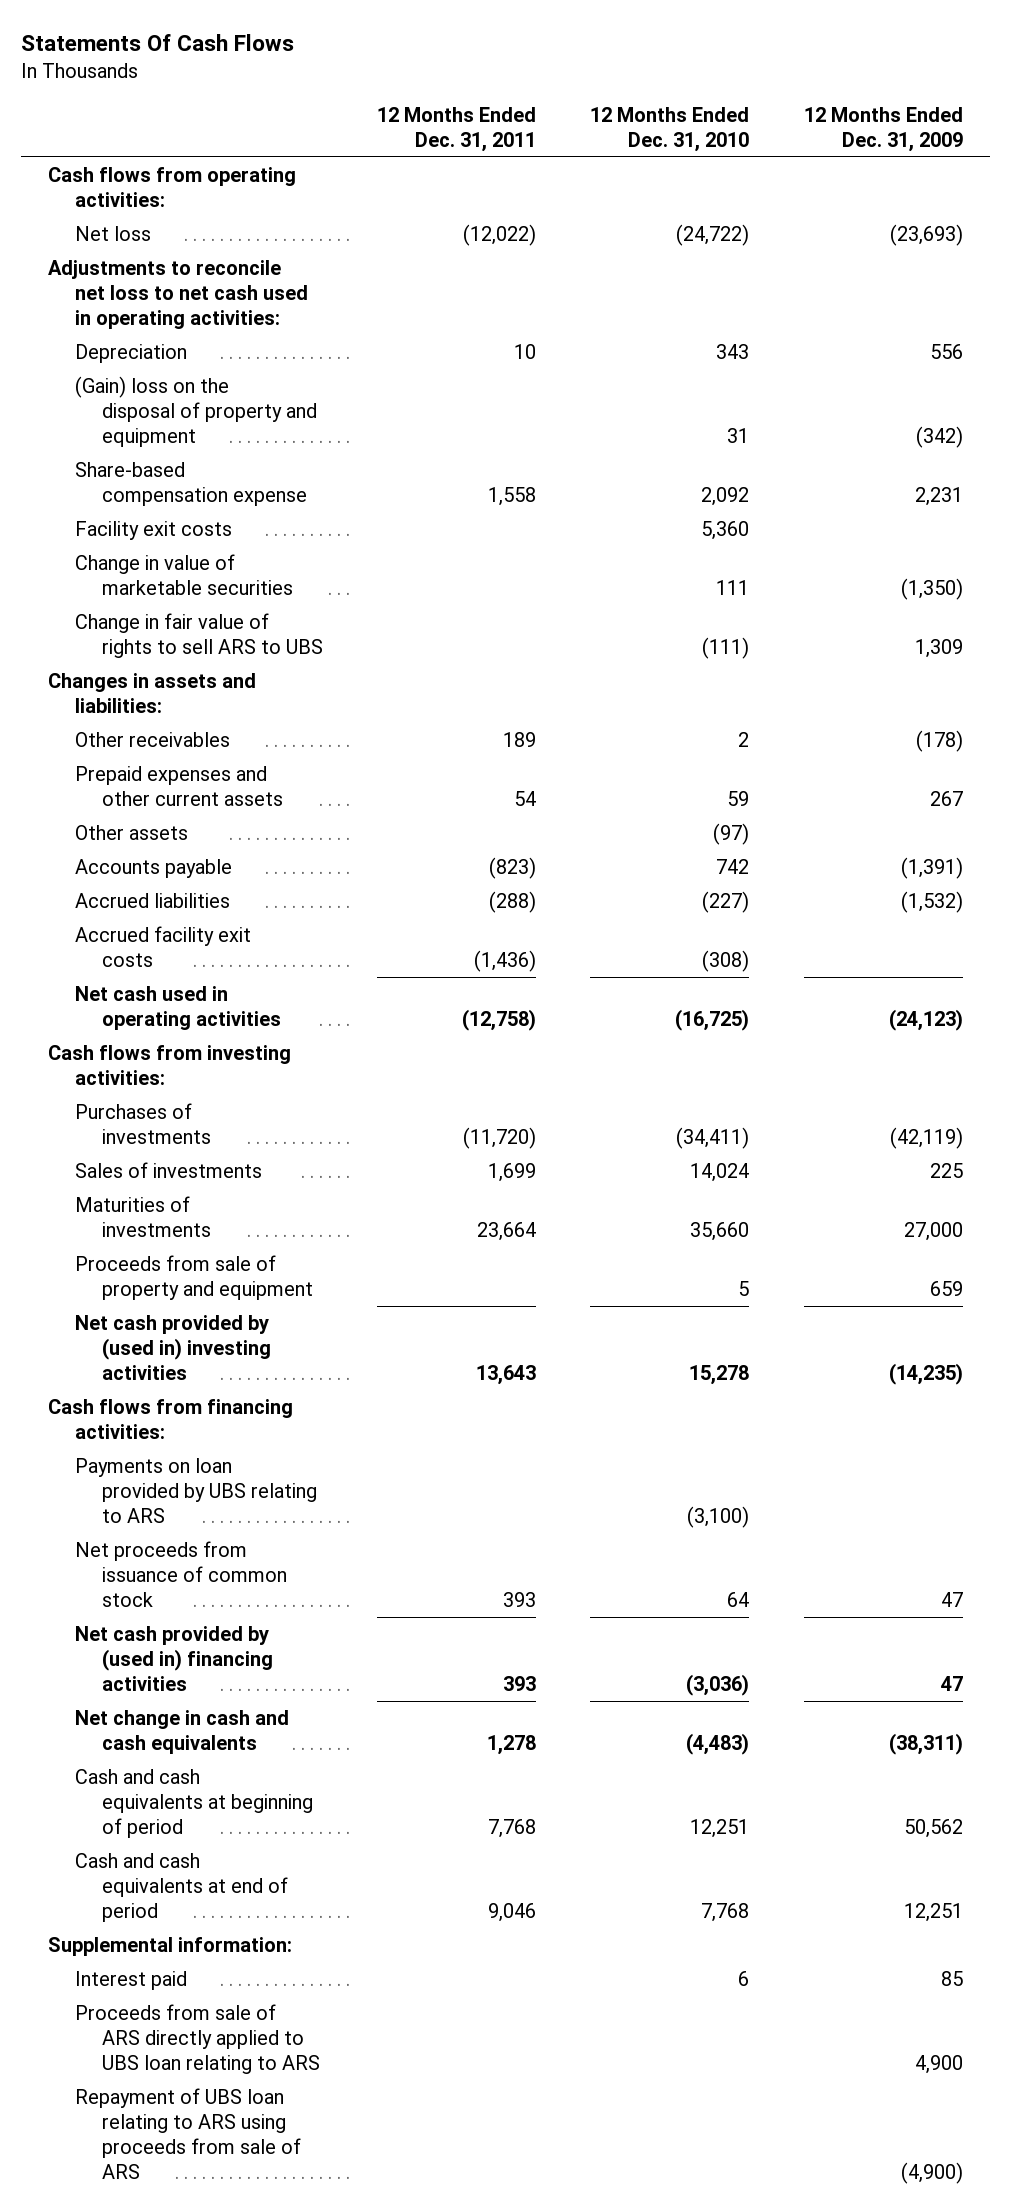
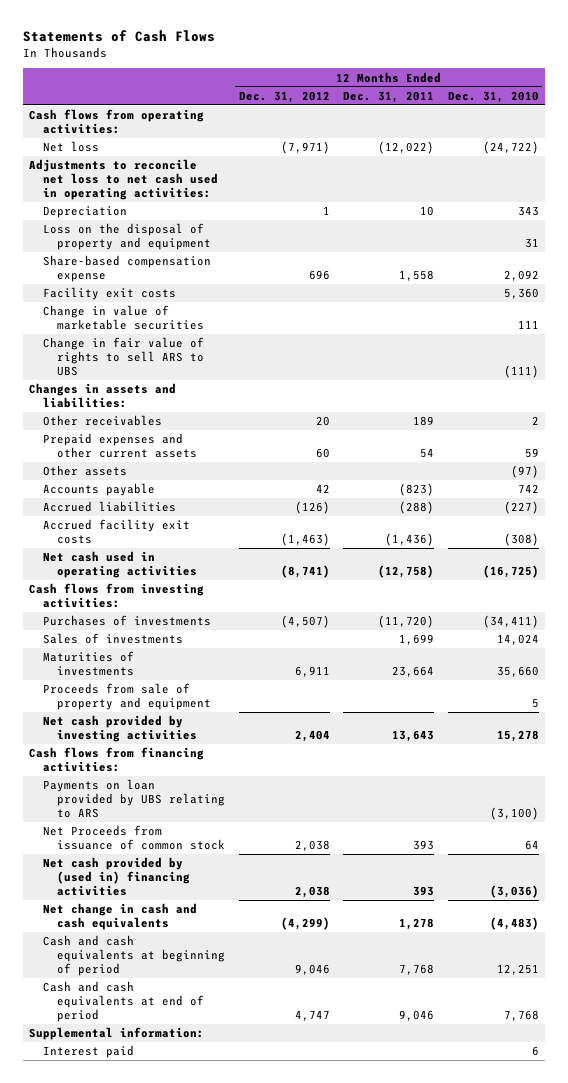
[20,34,294,52] Statements Of Cash Flows -> [22,29,215,42] Statements of Cash Flows
[803,106,963,152] 12 Months Ended Dec. 31, 2009 -> none
none -> [238,90,330,103] Dec. 31, 2012
[74,375,317,448] (Gain) loss on the disposal of property and equipment -> [43,223,212,251] Loss on the disposal of property and equipment
[74,1314,271,1381] Net cash provided by (used in) investing activities -> [43,715,198,743] Net cash provided by investing activities
[74,1540,287,1608] Net proceeds from issuance of common stock -> [43,825,226,851] Net Proceeds from issuance of common stock
[74,2003,320,2075] Proceeds from sale of ARS directly applied to UBS loan relating to ARS -> none
[74,2087,301,2180] Repayment of UBS loan relating to ARS using proceeds from sale of ARS -> none

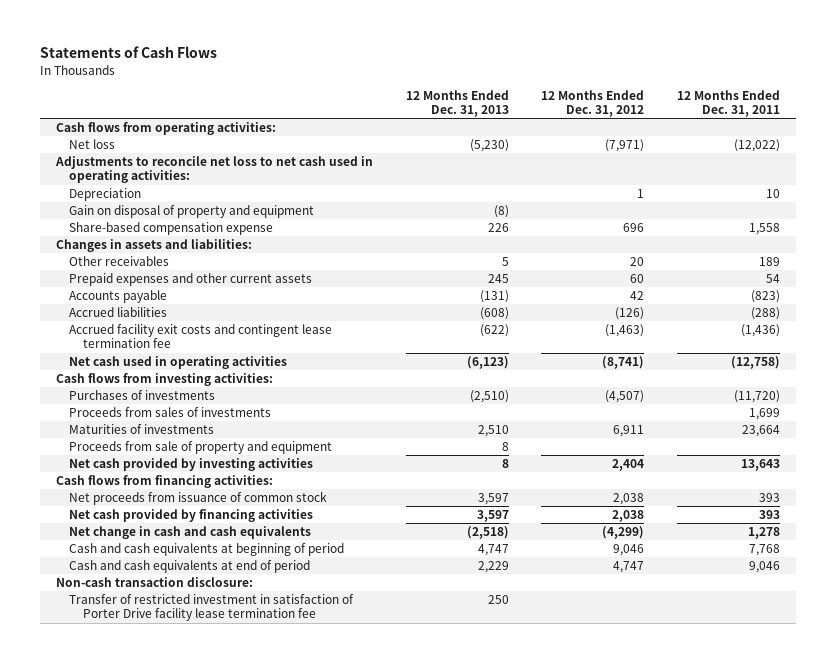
[447,90,539,103] Dec. 31, 2010 -> none
none -> [405,89,509,117] 12 Months Ended Dec. 31, 2013
[43,223,212,251] Loss on the disposal of property and equipment -> [69,205,315,219] Gain on disposal of property and equipment
[43,287,177,301] Facility exit costs -> none
[43,305,205,331] Change in value of marketable securities -> none
[43,337,205,377] Change in fair value of rights to sell ARS to UBS -> none
[43,465,128,477] Other assets -> none
[43,519,191,545] Accrued facility exit costs -> [69,324,333,349] Accrued facility exit costs and contingent lease termination fee
[43,633,184,645] Sales of investments -> [69,407,272,418] Proceeds from sales of investments
[43,779,226,819] Payments on loan provided by UBS relating to ARS -> none
[43,825,226,851] Net Proceeds from issuance of common stock -> [69,491,328,506] Net proceeds from issuance of common stock
[43,857,191,897] Net cash provided by (used in) financing activities -> [69,509,314,523] Net cash provided by financing activities
[29,1027,205,1041] Supplemental information: -> none
[43,1045,135,1059] Interest paid -> none
none -> [55,577,253,588] Non-cash transaction disclosure:
none -> [69,594,355,622] Transfer of restricted investment in satisfaction of Porter Drive facility lease termination fee

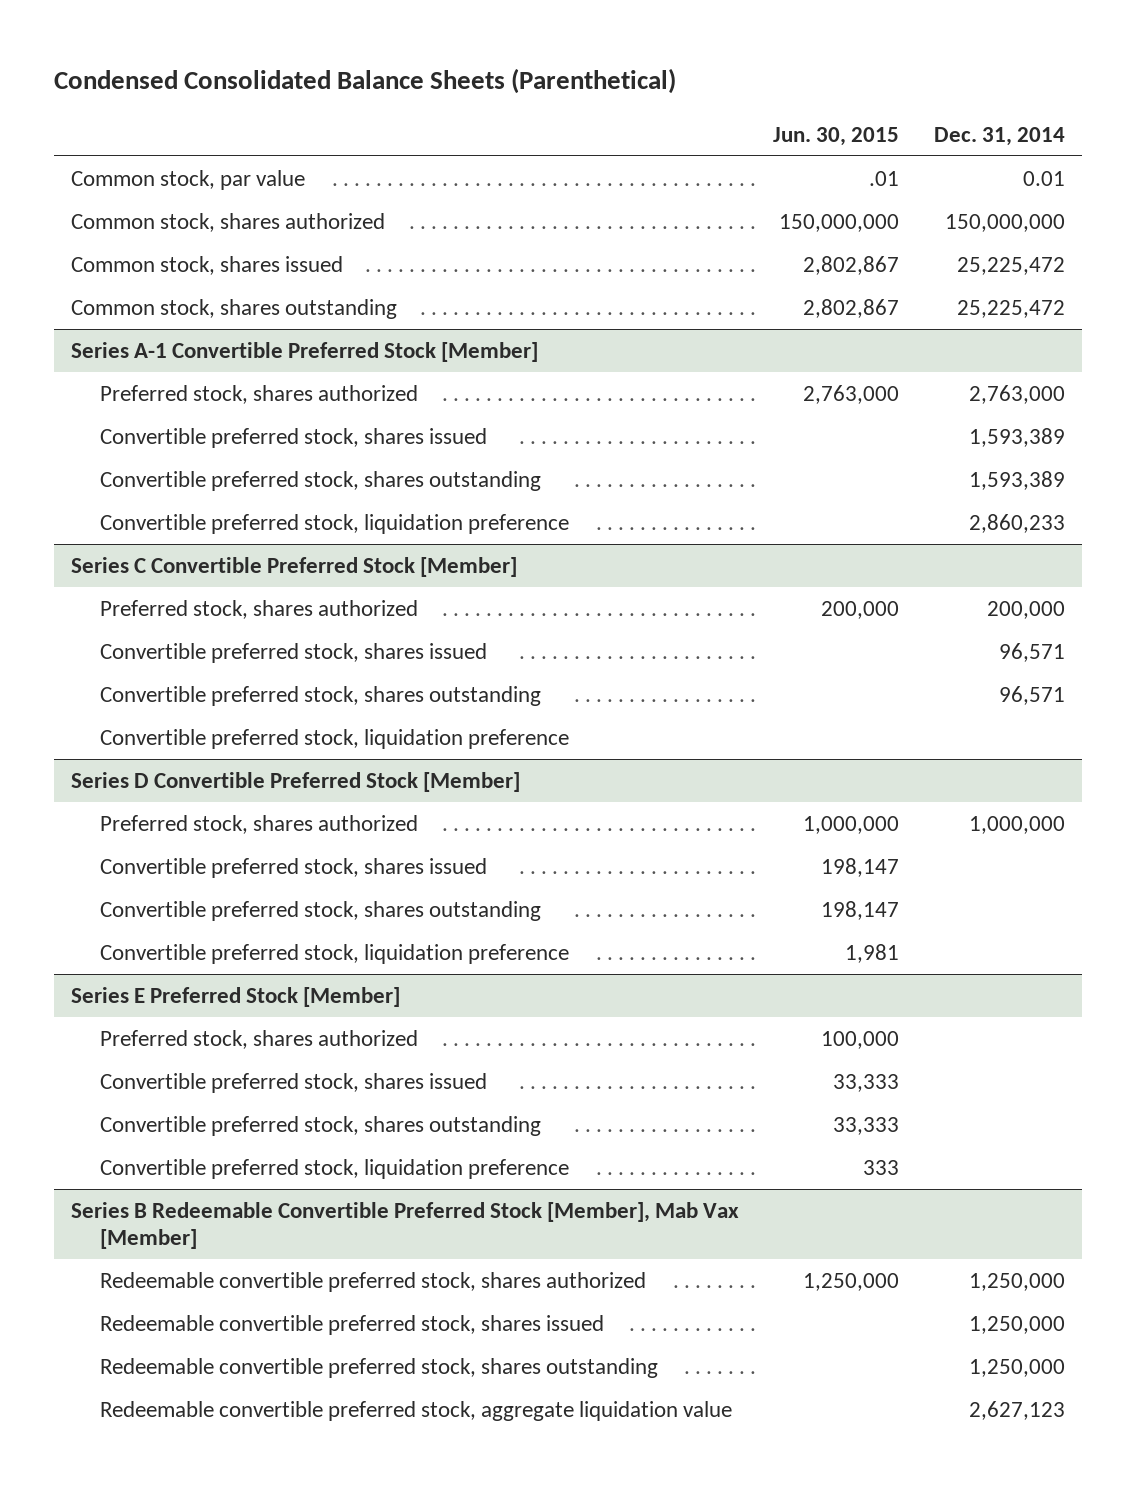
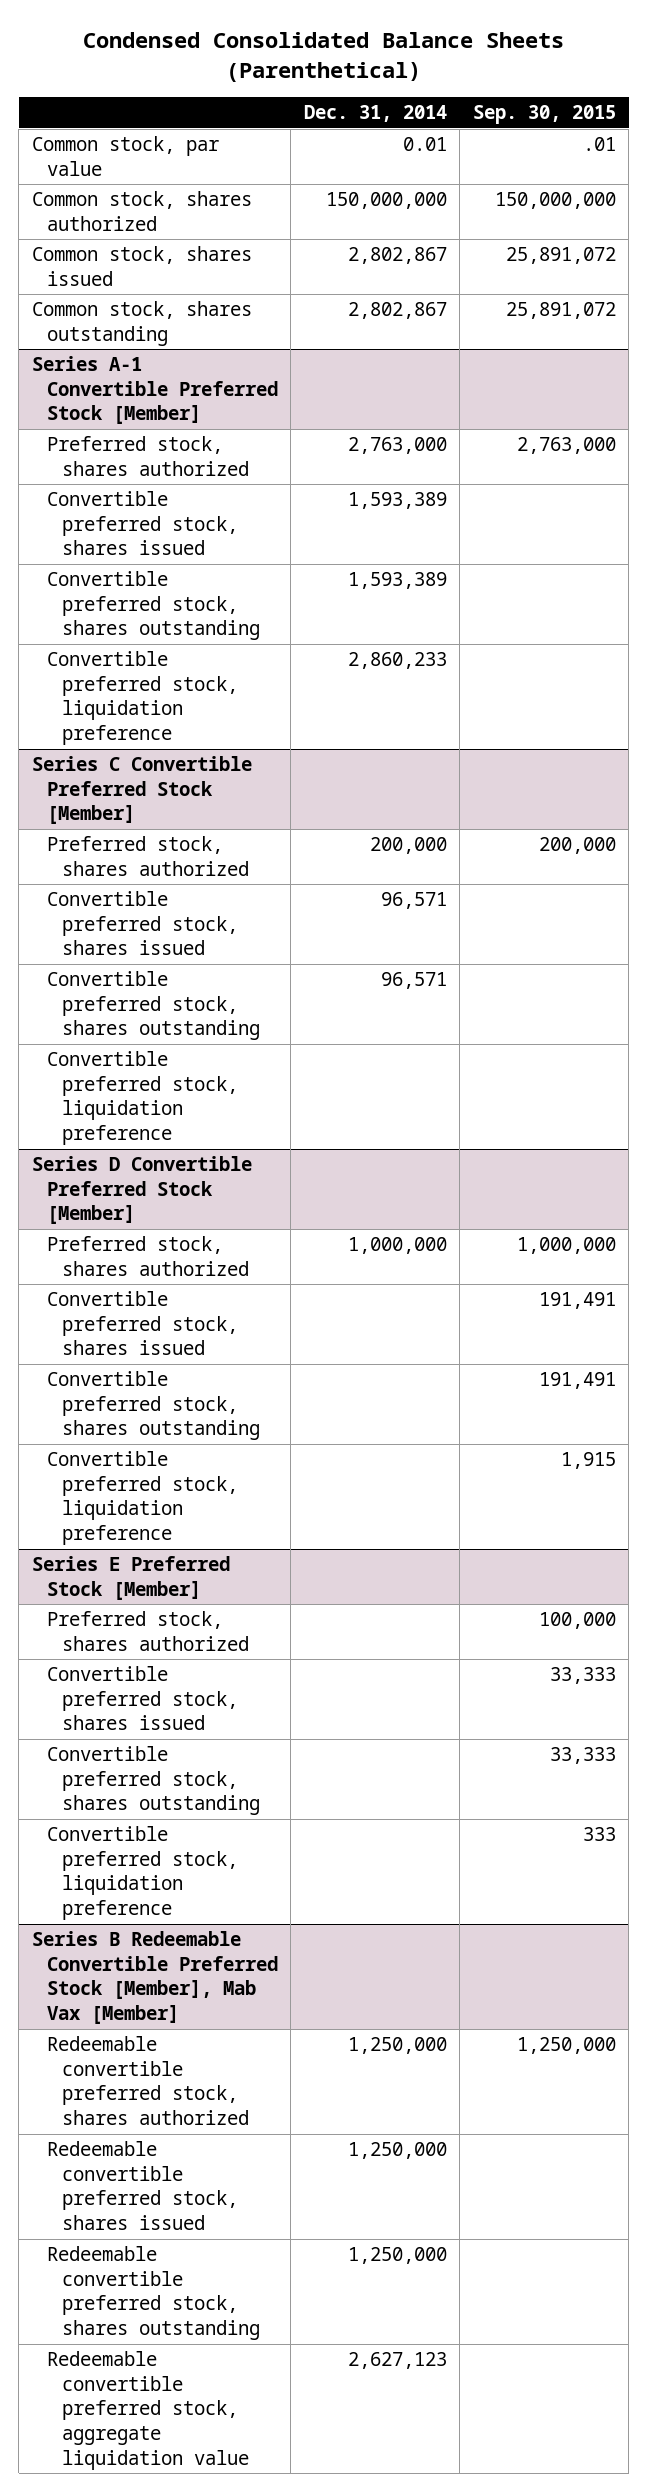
[773,126,900,146] Jun. 30, 2015 -> none
none -> [472,104,616,124] Sep. 30, 2015
[956,257,1065,276] 25,225,472 -> [347,247,447,265] 2,802,867
[956,300,1065,319] 25,225,472 -> [347,302,447,320] 2,802,867

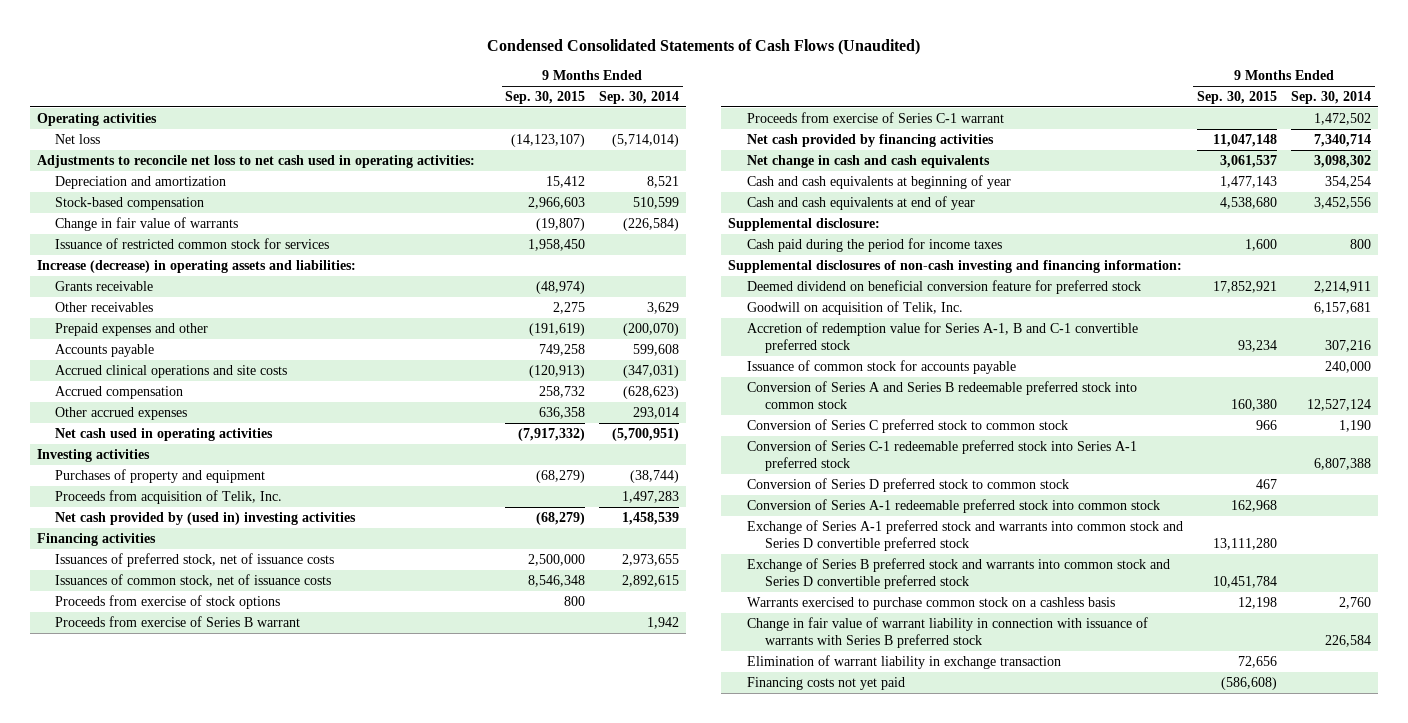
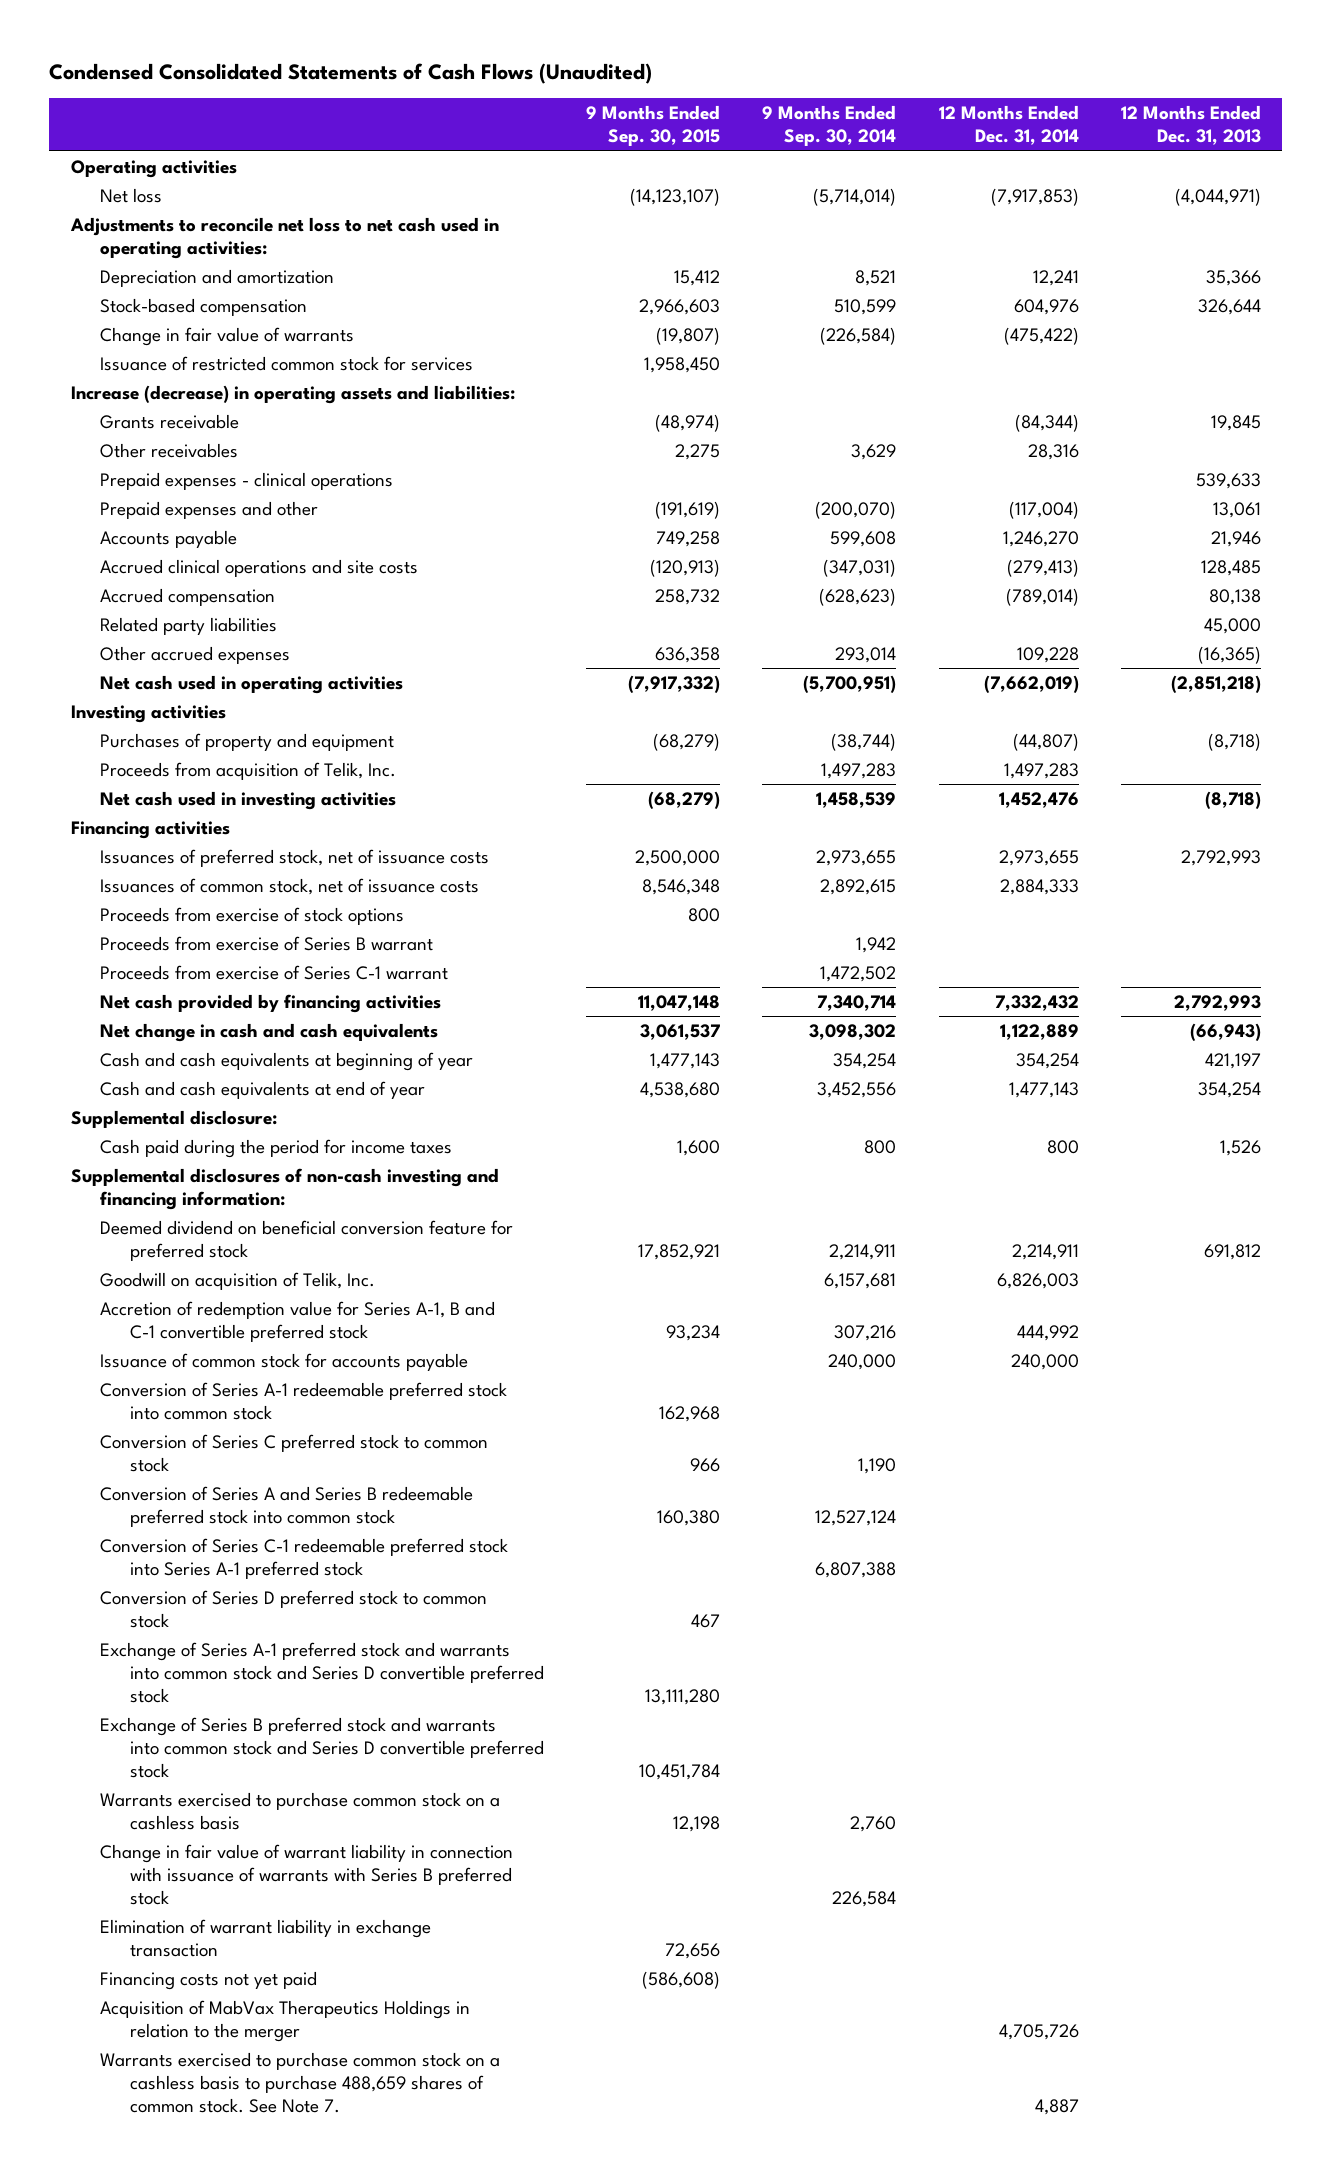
none -> [938,105,1079,146] 12 Months Ended Dec. 31, 2014
none -> [1120,105,1261,146] 12 Months Ended Dec. 31, 2013
none -> [100,471,394,490] Prepaid expenses - clinical operations
none -> [100,616,278,635] Related party liabilities
[55,511,357,525] Net cash provided by (used in) investing activities -> [100,790,397,810] Net cash used in investing activities
[746,498,1160,513] Conversion of Series A-1 redeemable preferred stock into common stock -> [100,1381,508,1420] Conversion of Series A-1 redeemable preferred stock into common stock
[746,380,1137,410] Conversion of Series A and Series B redeemable preferred stock into common stock -> [100,1485,474,1527] Conversion of Series A and Series B redeemable preferred stock into common stock
none -> [100,1999,471,2042] Acquisition of MabVax Therapeutics Holdings in relation to the merger
none -> [100,2051,501,2114] Warrants exercised to purchase common stock on a cashless basis to purchase 488,659 shares of common stock. See Note 7.

